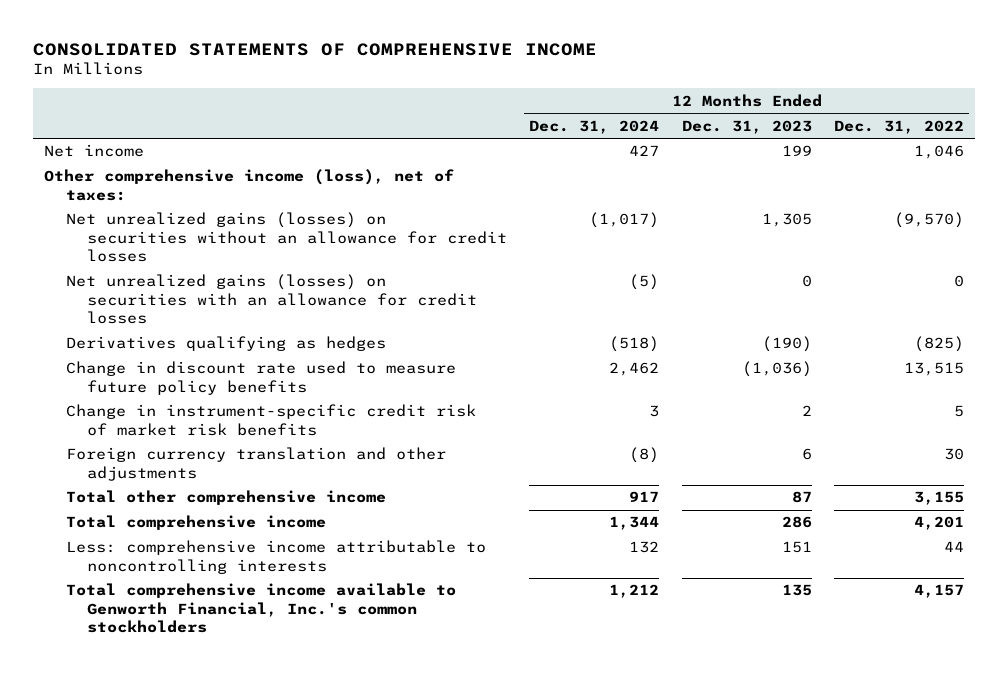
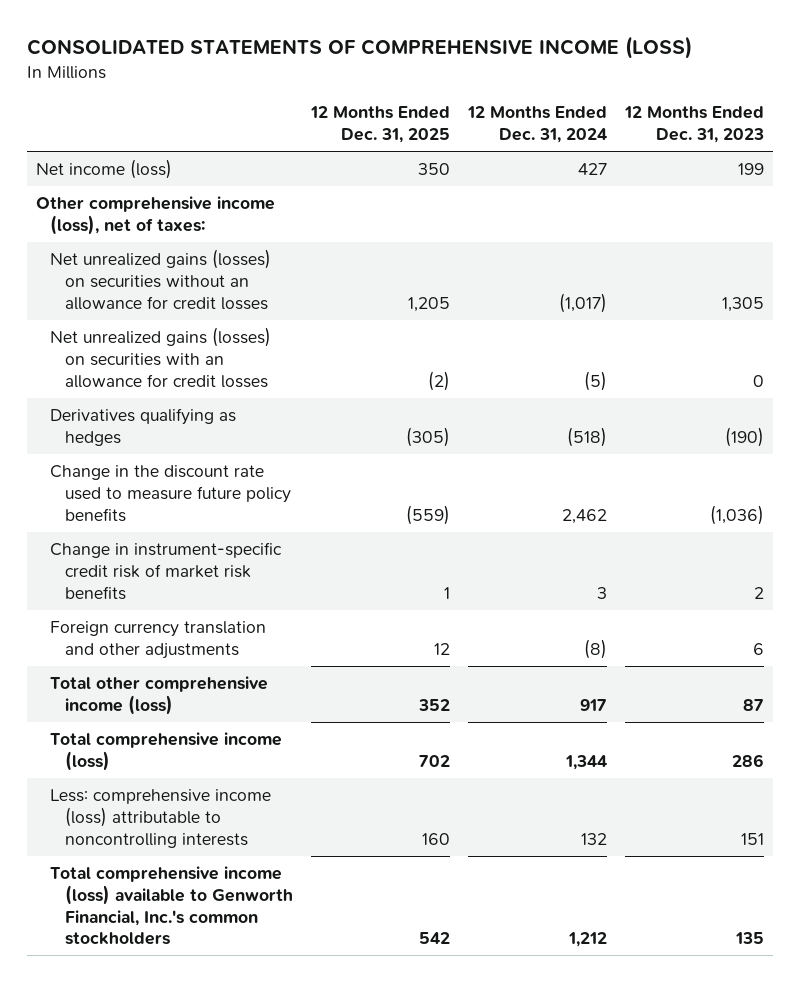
[32,42,597,56] CONSOLIDATED STATEMENTS OF COMPREHENSIVE INCOME -> [26,35,692,59] CONSOLIDATED STATEMENTS OF COMPREHENSIVE INCOME (LOSS)
[833,119,964,134] Dec. 31, 2022 -> none
none -> [310,106,451,143] 12 Months Ended Dec. 31, 2025
[43,144,144,158] Net income -> [35,159,172,180] Net income (loss)
[65,361,456,395] Change in discount rate used to measure future policy benefits -> [50,465,291,522] Change in the discount rate used to measure future policy benefits
[65,490,386,506] Total other comprehensive income -> [50,676,269,715] Total other comprehensive income (loss)
[65,515,326,531] Total comprehensive income -> [50,732,283,771] Total comprehensive income (loss)
[65,540,486,574] Less: comprehensive income attributable to noncontrolling interests -> [50,789,272,848] Less: comprehensive income (loss) attributable to noncontrolling interests
[65,583,456,634] Total comprehensive income available to Genworth Financial, Inc.'s common stockholders -> [50,866,293,946] Total comprehensive income (loss) available to Genworth Financial, Inc.'s common stockholders

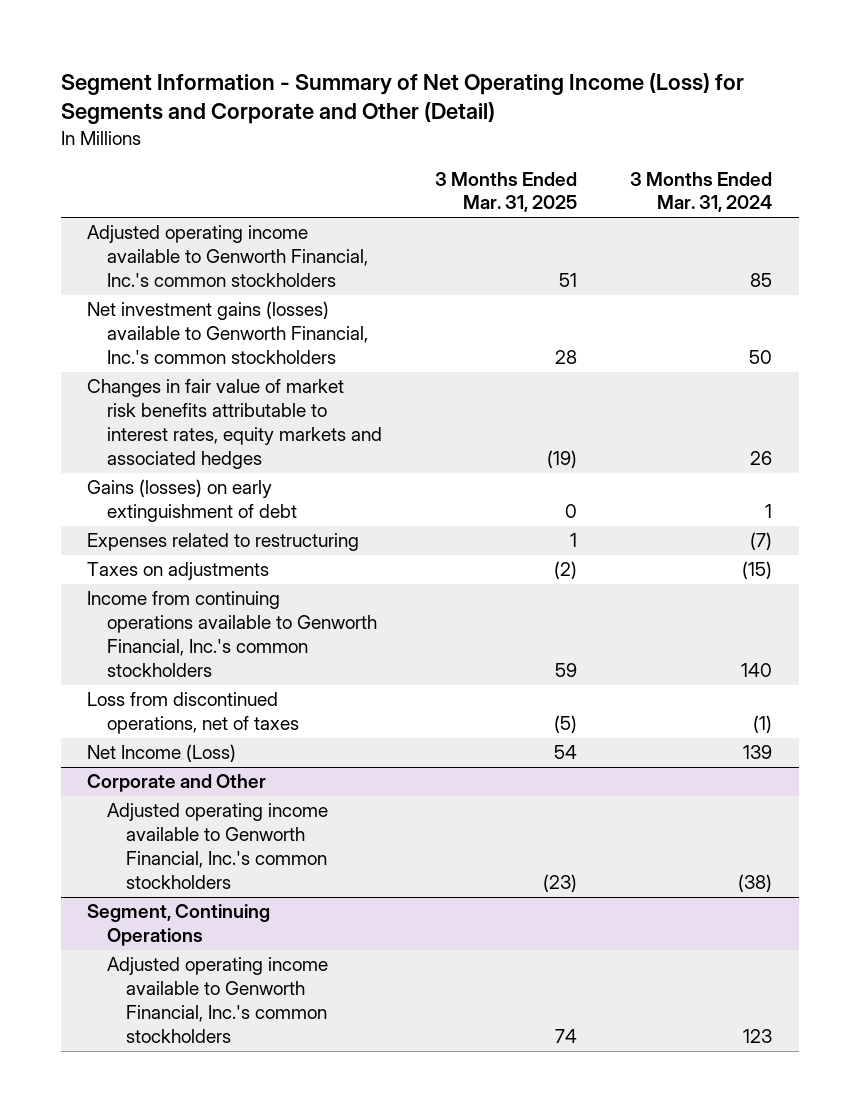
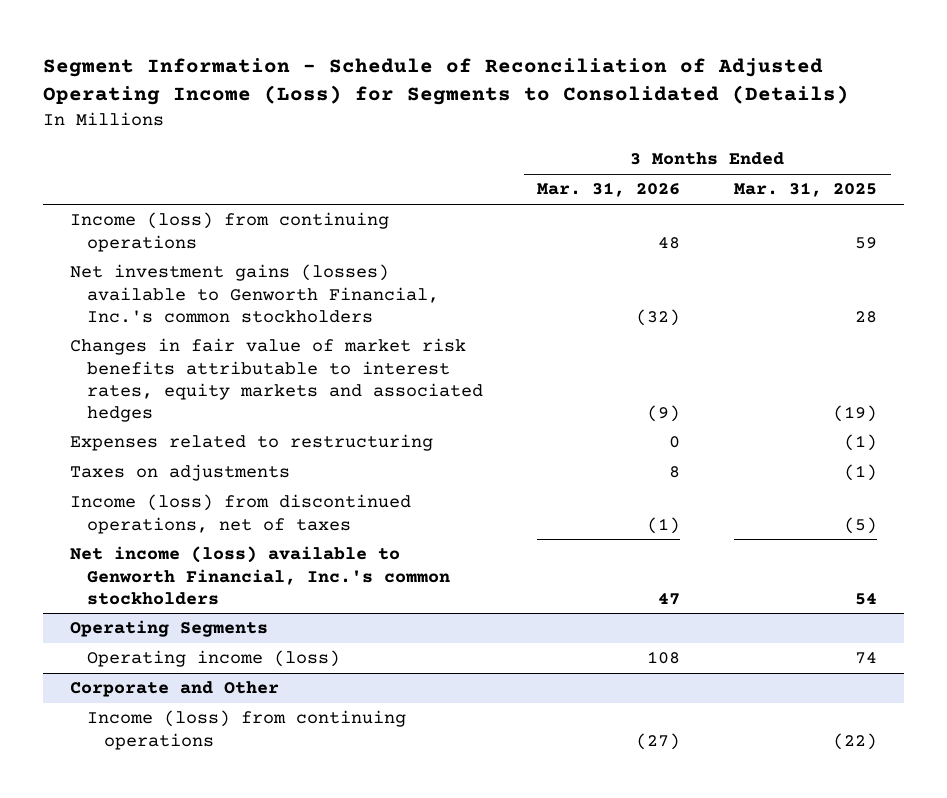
[60,72,744,125] Segment Information - Summary of Net Operating Income (Loss) for Segments and Corporate and Other (Detail) -> [43,57,850,106] Segment Information - Schedule of Reconciliation of Adjusted Operating Income (Loss) for Segments to Consolidated (Details)
[630,171,773,213] 3 Months Ended Mar. 31, 2024 -> none
none -> [537,182,681,198] Mar. 31, 2026
[87,225,368,288] Adjusted operating income available to Genworth Financial, Inc.'s common stockholders -> none
none -> [70,212,390,252] Income (loss) from continuing operations
[87,479,297,523] Gains (losses) on early extinguishment of debt -> none
[87,591,377,678] Income from continuing operations available to Genworth Financial, Inc.'s common stockholders -> none
[569,533,577,548] 1 -> [844,434,878,452] (1)
[553,561,577,580] (2) -> [844,464,878,482] (1)
[87,692,299,735] Loss from discontinued operations, net of taxes -> [70,494,412,534] Income (loss) from discontinued operations, net of taxes
[87,744,237,763] Net Income (Loss) -> [70,546,450,605] Net income (loss) available to Genworth Financial, Inc.'s common stockholders
none -> [70,620,269,638] Operating Segments
none -> [86,650,340,668] Operating income (loss)
[106,803,328,890] Adjusted operating income available to Genworth Financial, Inc.'s common stockholders -> none
[87,904,271,947] Segment, Continuing Operations -> none
[106,957,328,1044] Adjusted operating income available to Genworth Financial, Inc.'s common stockholders -> none
none -> [86,710,406,750] Income (loss) from continuing operations

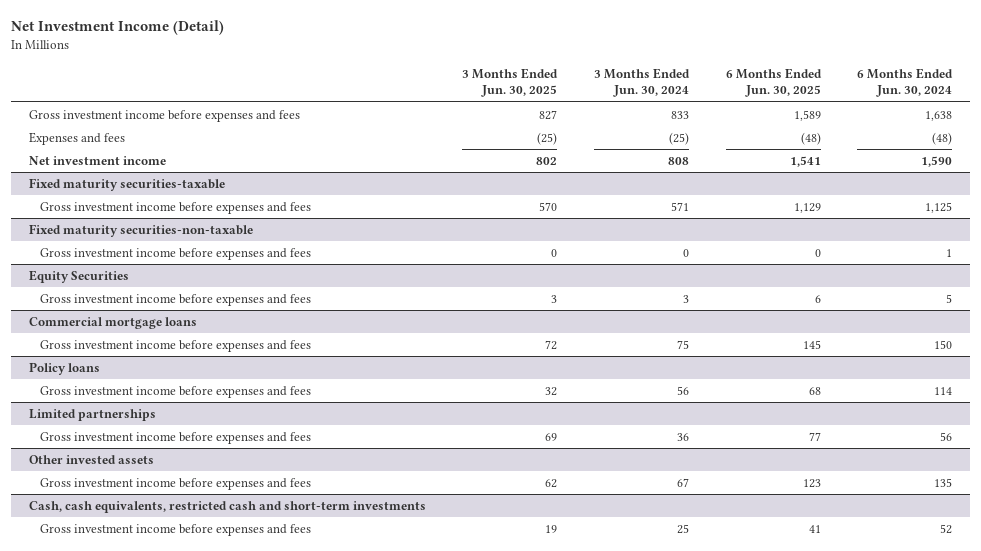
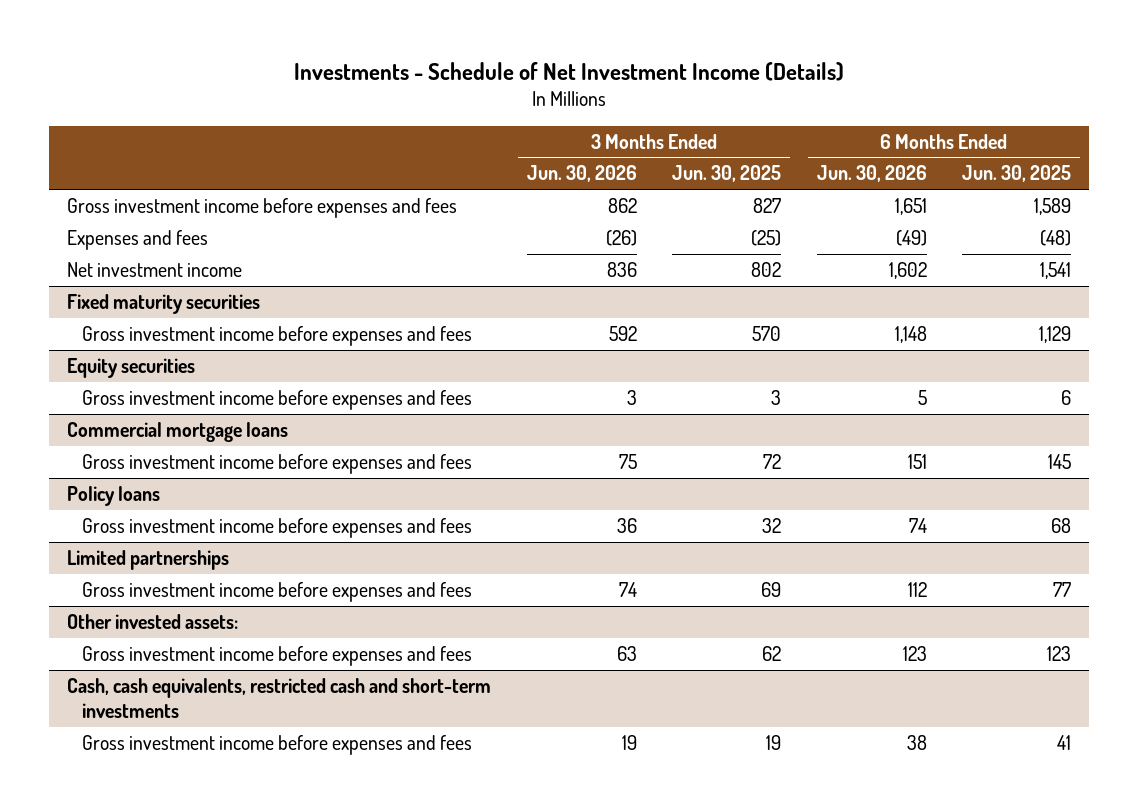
[10,20,224,36] Net Investment Income (Detail) -> [294,61,845,81] Investments - Schedule of Net Investment Income (Details)
[594,67,691,98] 3 Months Ended Jun. 30, 2024 -> none
[857,67,954,98] 6 Months Ended Jun. 30, 2024 -> none
none -> [526,165,637,183] Jun. 30, 2026
none -> [816,165,927,183] Jun. 30, 2026
[28,177,225,191] Fixed maturity securities-taxable -> [67,294,261,315] Fixed maturity securities
[28,223,253,237] Fixed maturity securities-non-taxable -> none
[40,247,312,260] Gross investment income before expenses and fees -> none
[28,269,129,283] Equity Securities -> [67,358,196,379] Equity securities
[28,454,154,464] Other invested assets -> [67,614,239,630] Other invested assets:

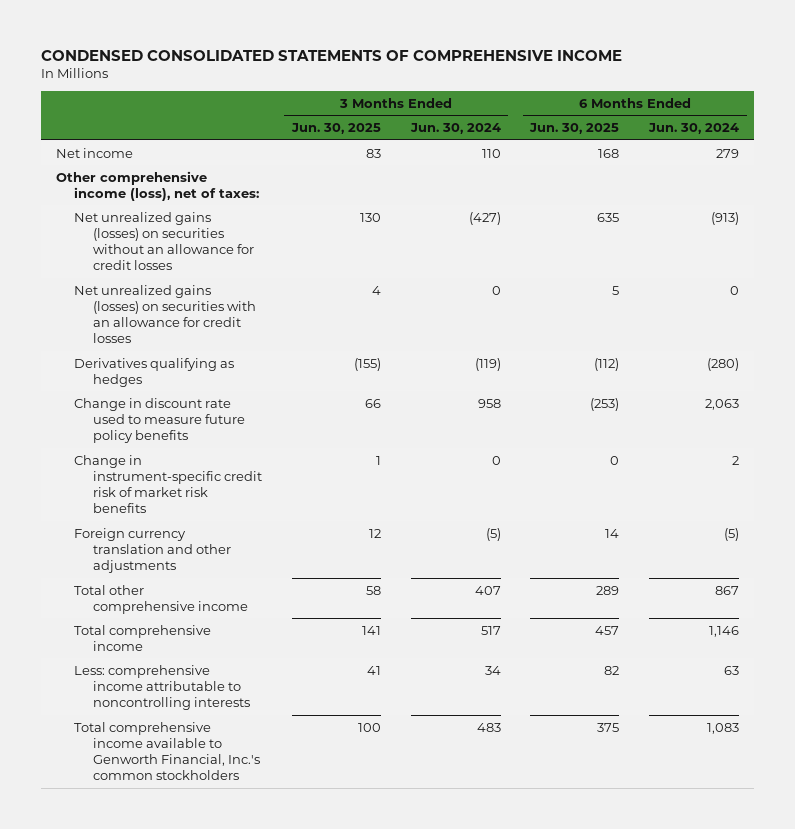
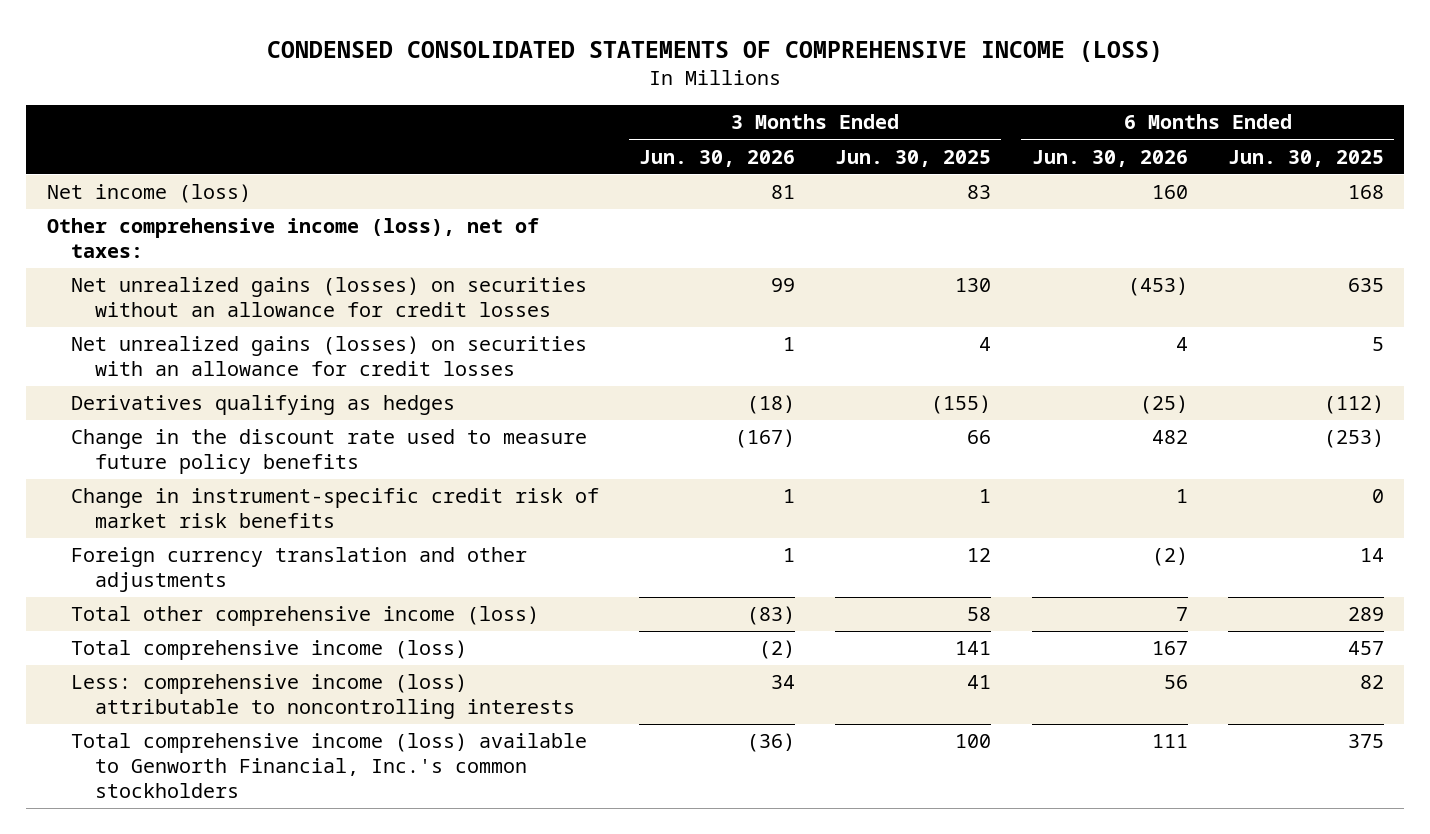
[40,50,622,62] CONDENSED CONSOLIDATED STATEMENTS OF COMPREHENSIVE INCOME -> [267,40,1164,62] CONDENSED CONSOLIDATED STATEMENTS OF COMPREHENSIVE INCOME (LOSS)
[409,123,501,135] Jun. 30, 2024 -> none
[648,123,740,135] Jun. 30, 2024 -> none
none -> [638,149,795,167] Jun. 30, 2026
none -> [1031,149,1188,167] Jun. 30, 2026
[55,147,133,158] Net income -> [46,184,251,204] Net income (loss)
[74,397,246,444] Change in discount rate used to measure future policy benefits -> [70,429,587,475] Change in the discount rate used to measure future policy benefits
[74,584,249,614] Total other comprehensive income -> [70,606,539,627] Total other comprehensive income (loss)
[74,624,212,651] Total comprehensive income -> [70,640,467,661] Total comprehensive income (loss)
[74,664,251,711] Less: comprehensive income attributable to noncontrolling interests -> [70,674,575,720] Less: comprehensive income (loss) attributable to noncontrolling interests
[74,721,261,781] Total comprehensive income available to Genworth Financial, Inc.'s common stockholders -> [70,733,587,799] Total comprehensive income (loss) available to Genworth Financial, Inc.'s common stockholders

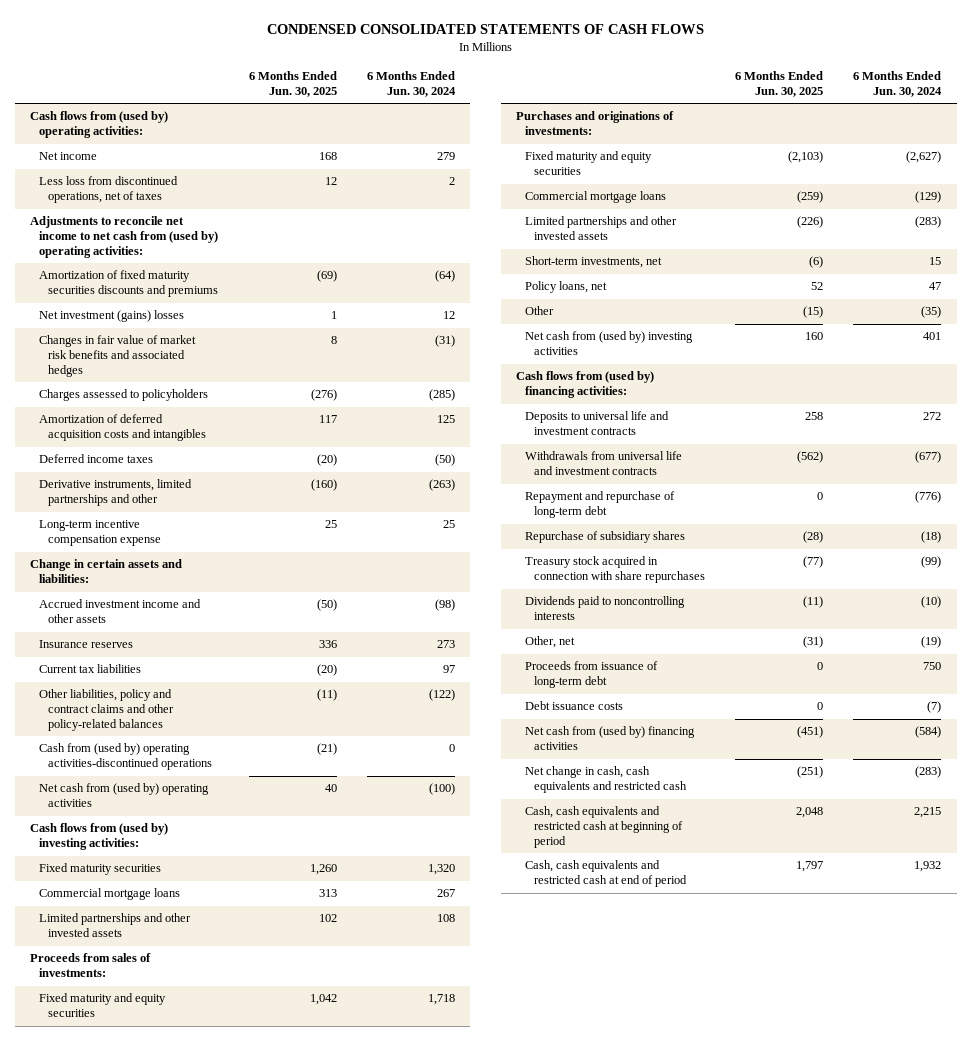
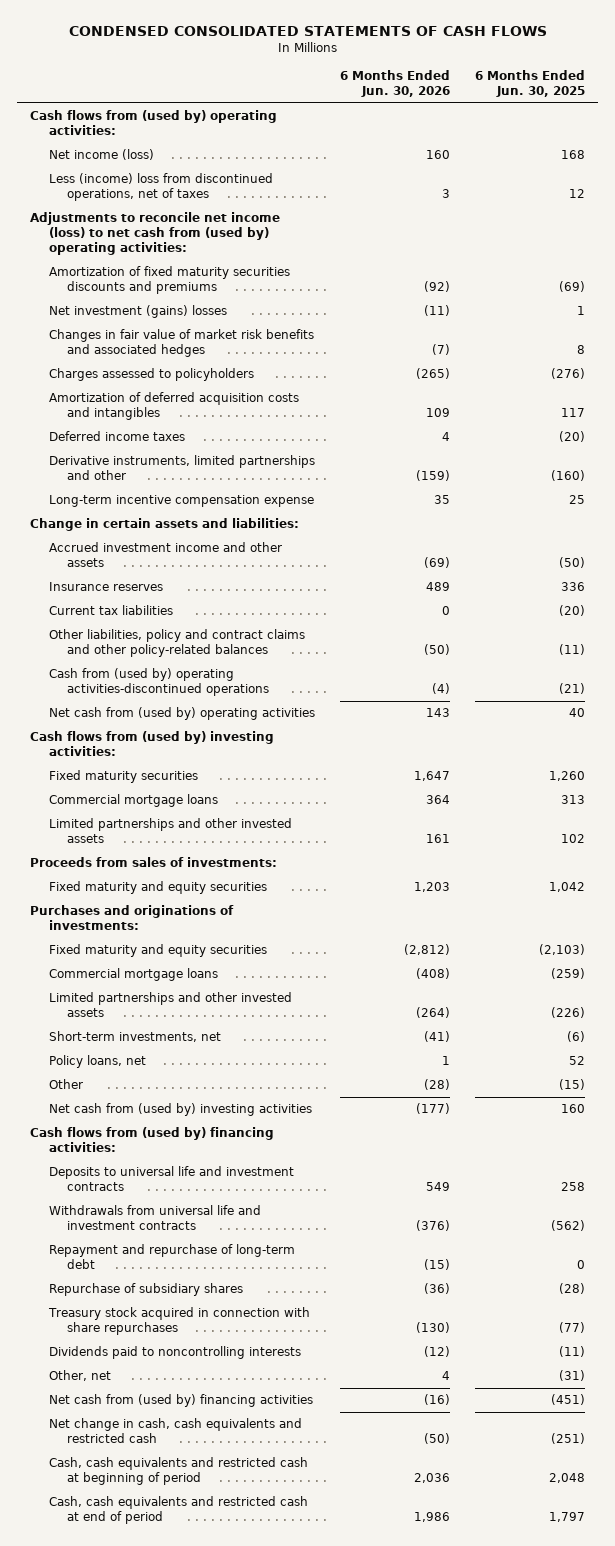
[367,70,457,97] 6 Months Ended Jun. 30, 2024 -> none
none -> [339,70,450,97] 6 Months Ended Jun. 30, 2026
[38,152,97,161] Net income -> [48,149,154,161] Net income (loss)
[38,176,178,204] Less loss from discontinued operations, net of taxes -> [48,173,273,202] Less (income) loss from discontinued operations, net of taxes
[30,216,218,258] Adjustments to reconcile net income to net cash from (used by) operating activities: -> [29,212,280,255] Adjustments to reconcile net income (loss) to net cash from (used by) operating activities:
[525,661,659,689] Proceeds from issuance of long-term debt -> none
[525,701,624,711] Debt issuance costs -> none

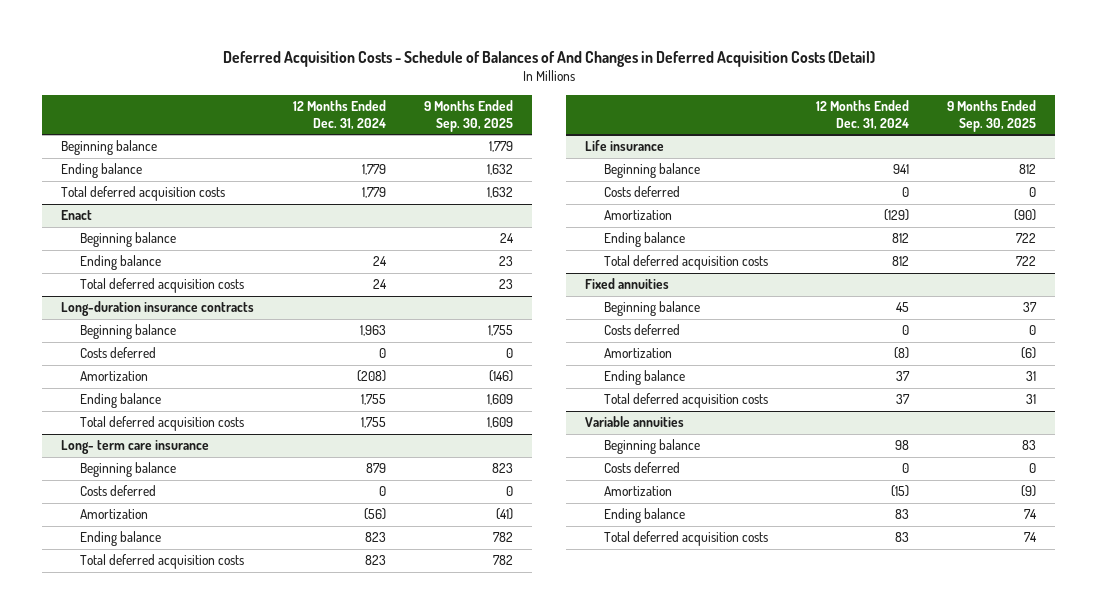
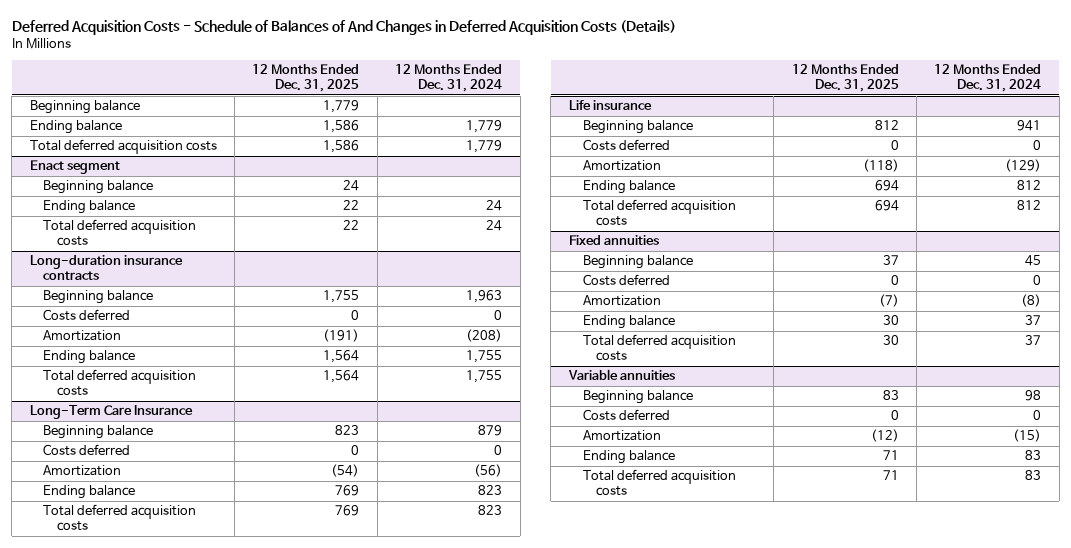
[222,51,875,68] Deferred Acquisition Costs - Schedule of Balances of And Changes in Deferred Acquisition Costs (Detail) -> [11,19,676,35] Deferred Acquisition Costs - Schedule of Balances of And Changes in Deferred Acquisition Costs (Details)
[423,100,513,133] 9 Months Ended Sep. 30, 2025 -> none
none -> [252,64,360,93] 12 Months Ended Dec. 31, 2025
[61,210,93,221] Enact -> [29,160,120,175] Enact segment
[61,440,210,455] Long- term care insurance -> [29,405,193,420] Long-Term Care Insurance

